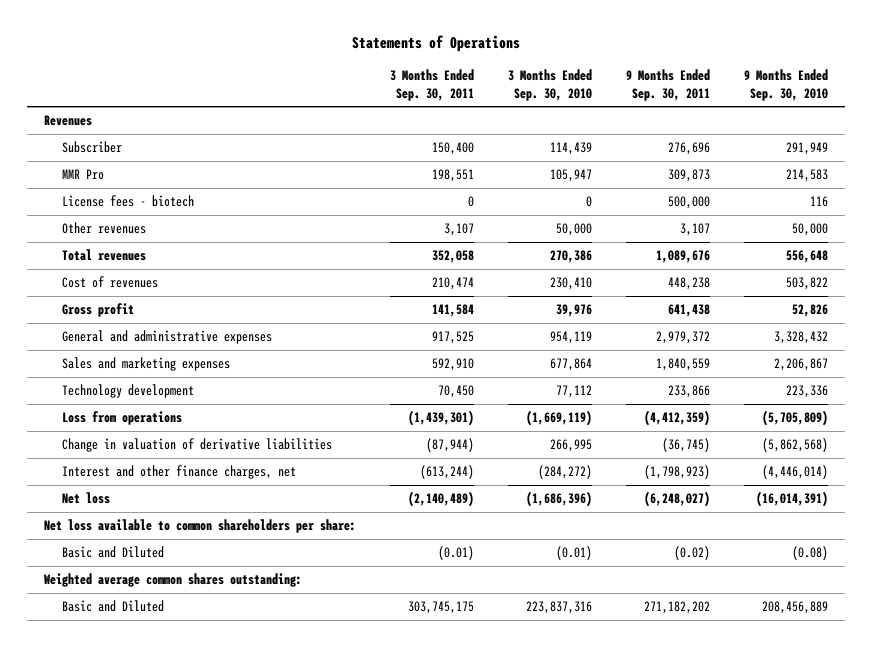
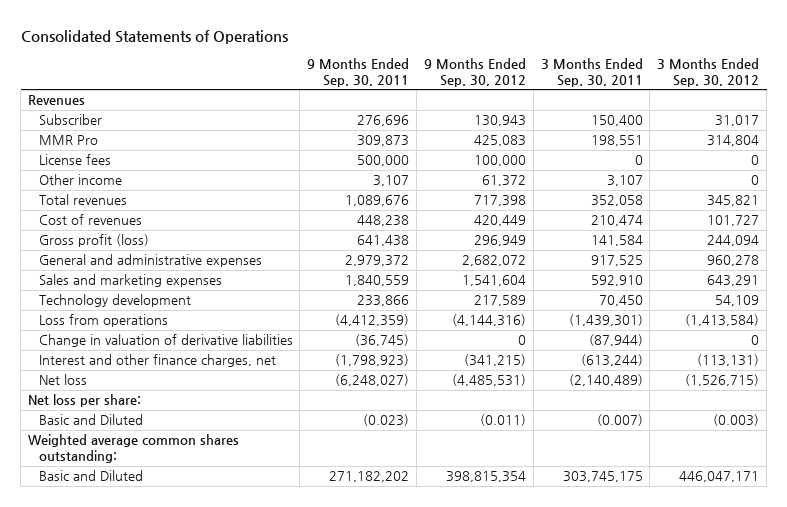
[352,35,521,53] Statements of Operations -> [20,29,288,44] Consolidated Statements of Operations
[508,69,593,101] 3 Months Ended Sep. 30, 2010 -> none
[744,69,829,101] 9 Months Ended Sep. 30, 2010 -> none
none -> [423,57,526,87] 9 Months Ended Sep. 30, 2012
none -> [657,57,760,87] 3 Months Ended Sep. 30, 2012
[62,195,195,208] License fees - biotech -> [38,154,111,166] License fees
[62,222,147,235] Other revenues -> [38,174,122,186] Other income
[62,303,135,318] Gross profit -> [38,234,149,248] Gross profit (loss)
[44,519,357,534] Net loss available to common shareholders per share: -> [28,394,142,408] Net loss per share:
[438,546,475,561] (0.01) -> [596,414,643,427] (0.007)
[674,546,711,561] (0.02) -> [363,414,410,427] (0.023)

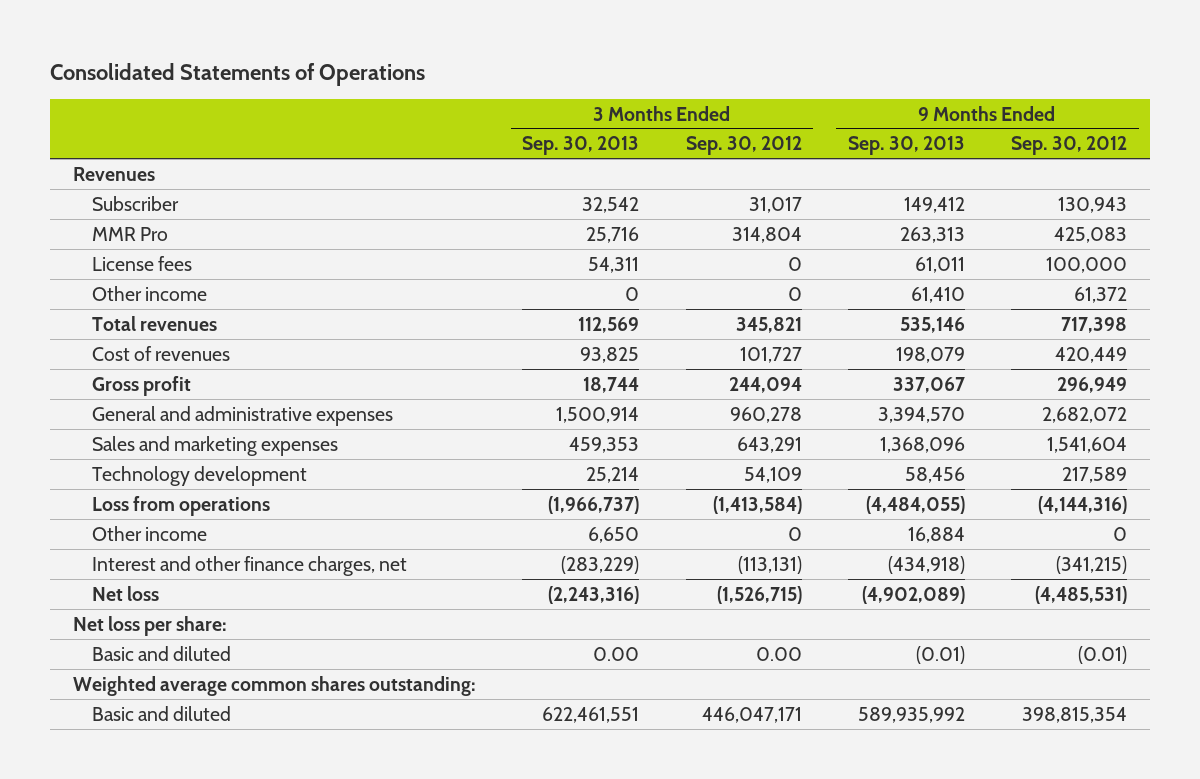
[307,57,410,87] 9 Months Ended Sep. 30, 2011 -> none
[540,57,643,87] 3 Months Ended Sep. 30, 2011 -> none
none -> [522,136,640,156] Sep. 30, 2013
none -> [847,136,965,156] Sep. 30, 2013
[38,234,149,248] Gross profit (loss) -> [92,375,192,396] Gross profit
[38,334,293,348] Change in valuation of derivative liabilities -> none
none -> [92,525,208,541] Other income
[38,414,143,426] Basic and Diluted -> [92,645,232,661] Basic and diluted
[479,414,526,427] (0.011) -> [1078,645,1128,664] (0.01)
[713,414,760,427] (0.003) -> [755,646,802,661] 0.00
[38,470,143,482] Basic and Diluted -> [92,705,232,721] Basic and diluted

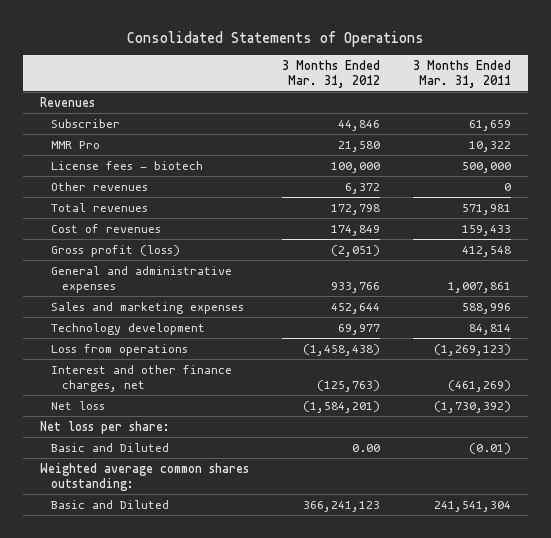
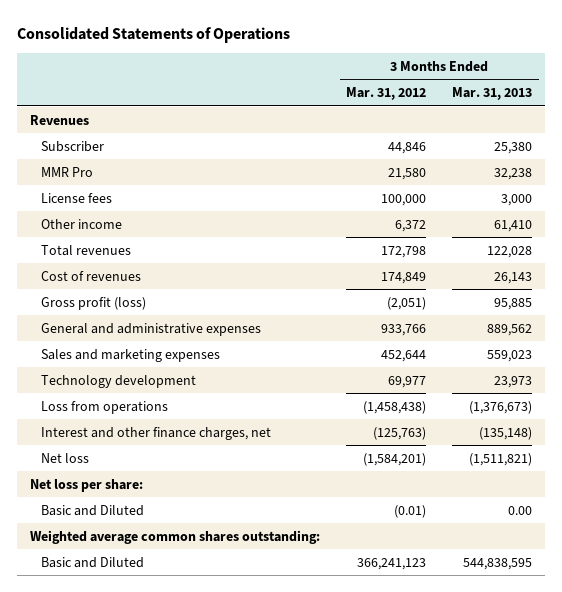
[413,60,512,88] 3 Months Ended Mar. 31, 2011 -> none
none -> [452,87,533,101] Mar. 31, 2013
[50,160,203,170] License fees - biotech -> [41,192,113,203] License fees
[50,181,148,191] Other revenues -> [41,218,123,229] Other income
[352,443,381,452] 0.00 -> [394,504,427,518] (0.01)

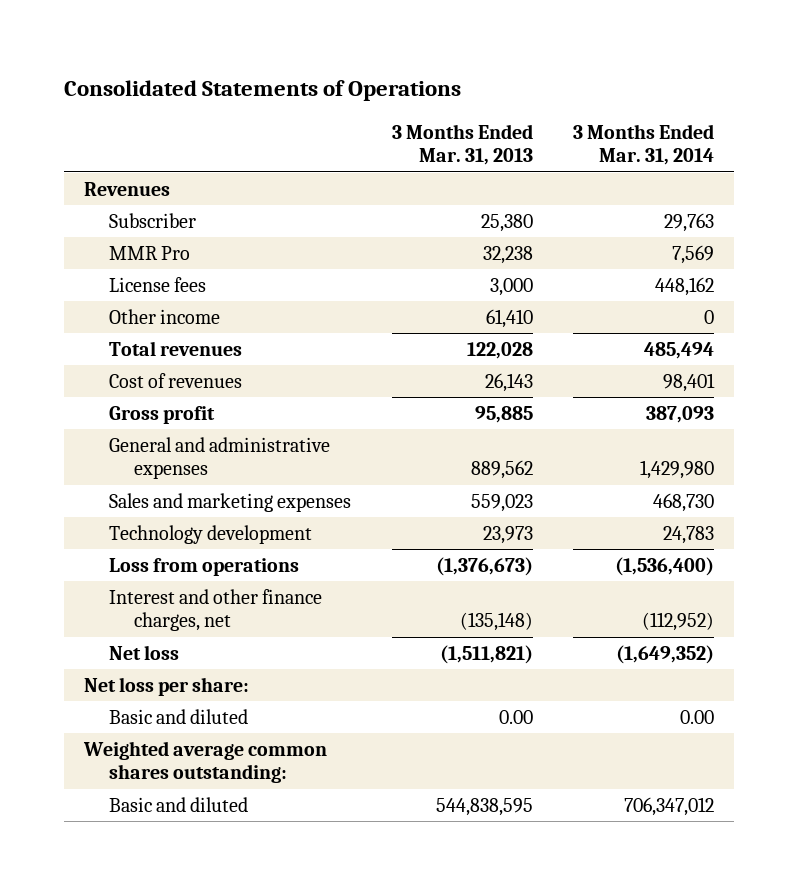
[346,87,427,101] Mar. 31, 2012 -> none
none -> [572,123,714,166] 3 Months Ended Mar. 31, 2014
[41,296,147,310] Gross profit (loss) -> [109,406,216,425] Gross profit
[41,504,145,516] Basic and Diluted -> [109,709,249,725] Basic and diluted
[41,556,145,568] Basic and Diluted -> [109,797,249,813] Basic and diluted

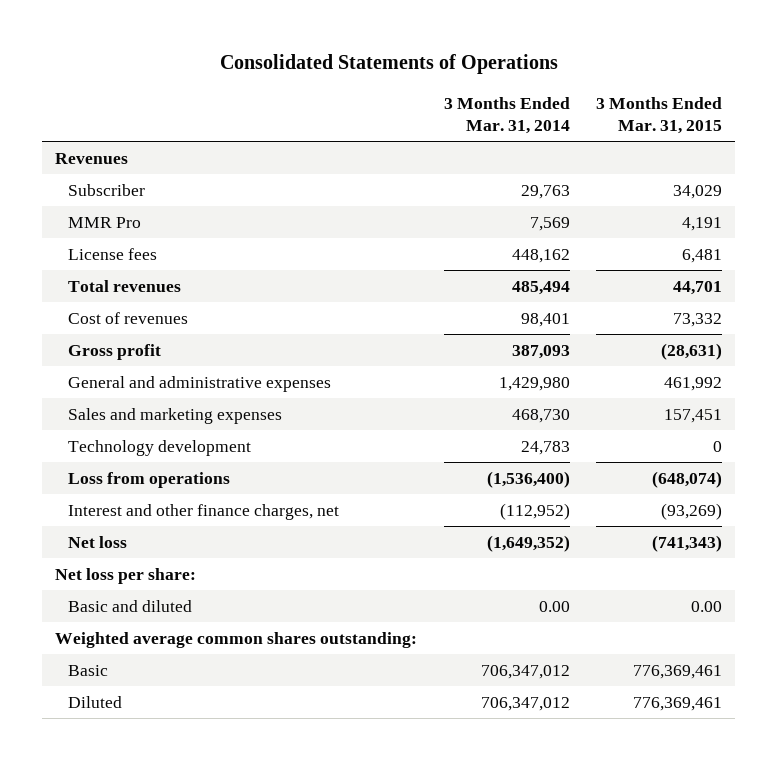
[391,123,533,166] 3 Months Ended Mar. 31, 2013 -> none
none -> [596,96,723,134] 3 Months Ended Mar. 31, 2015
[109,309,221,325] Other income -> none
none -> [67,664,108,676] Basic
[109,797,249,813] Basic and diluted -> [67,695,122,708] Diluted

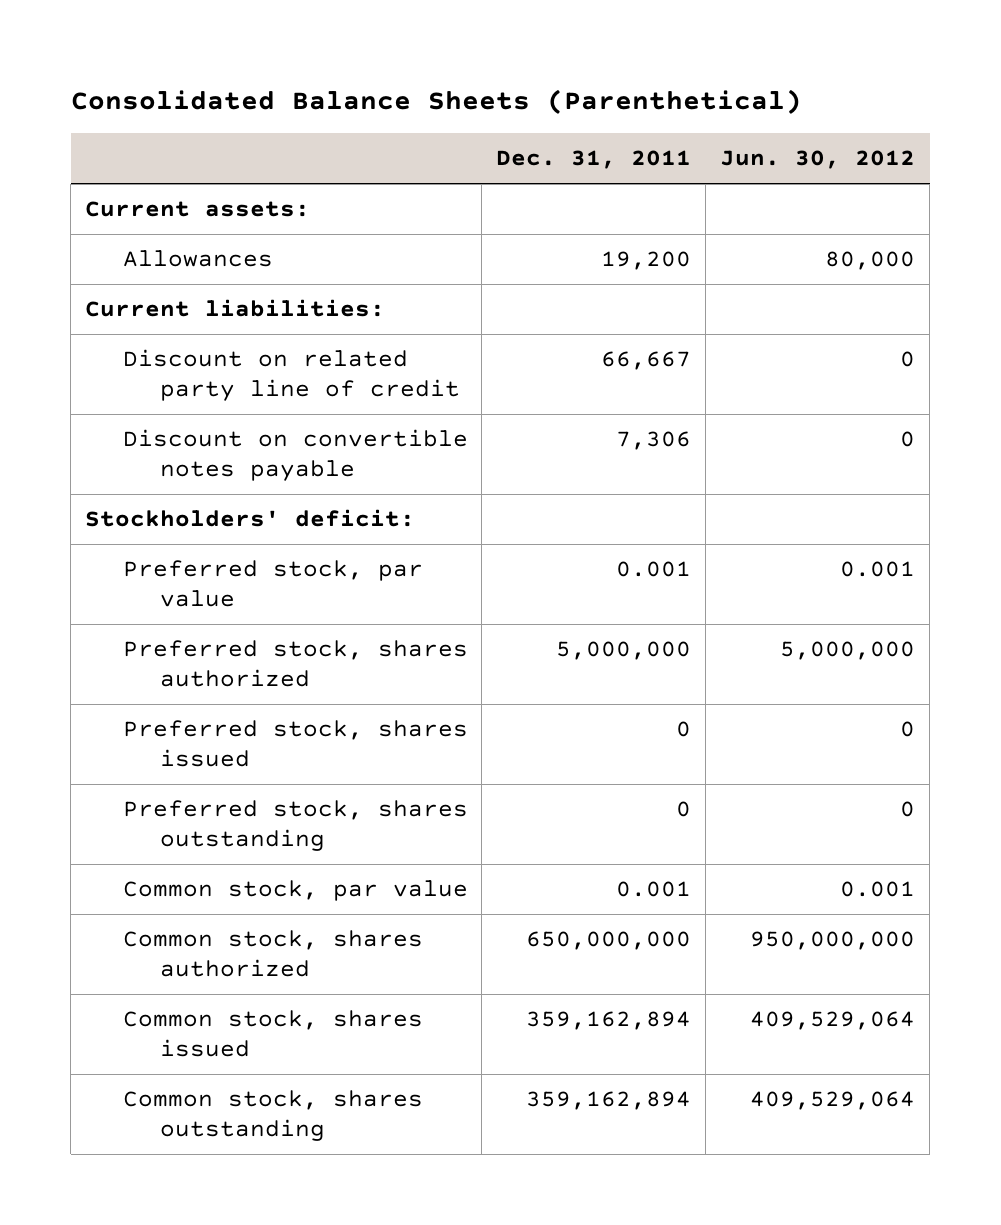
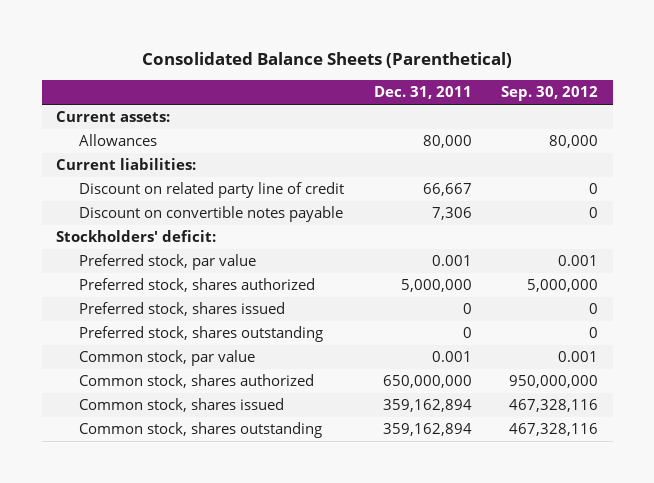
[720,150,916,170] Jun. 30, 2012 -> none
none -> [501,86,599,102] Sep. 30, 2012
[601,251,692,271] 19,200 -> [422,135,472,149] 80,000

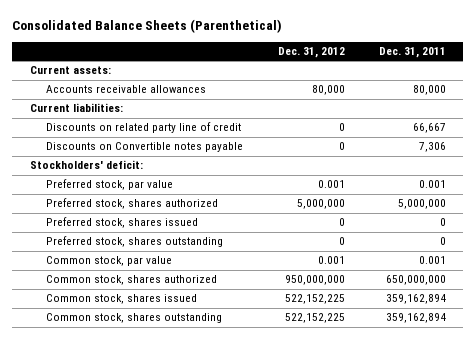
[501,86,599,102] Sep. 30, 2012 -> none
none -> [277,47,345,59] Dec. 31, 2012
[79,134,158,147] Allowances -> [46,85,207,94] Accounts receivable allowances
[79,182,345,199] Discount on related party line of credit -> [46,122,242,134] Discounts on related party line of credit
[79,206,344,223] Discount on convertible notes payable -> [46,142,244,153] Discounts on Convertible notes payable

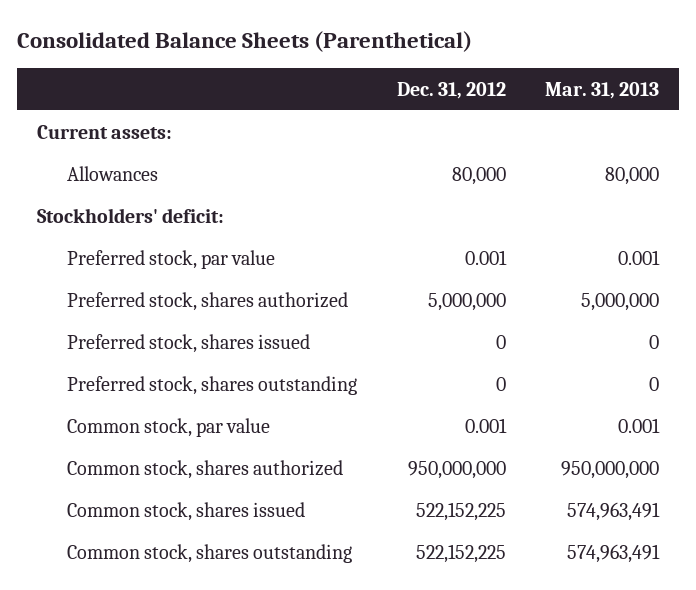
[379,47,447,59] Dec. 31, 2011 -> none
none -> [545,81,660,99] Mar. 31, 2013
[29,103,123,113] Current liabilities: -> none
[46,122,242,134] Discounts on related party line of credit -> none
[46,142,244,153] Discounts on Convertible notes payable -> none
[46,85,207,94] Accounts receivable allowances -> [66,165,158,181] Allowances

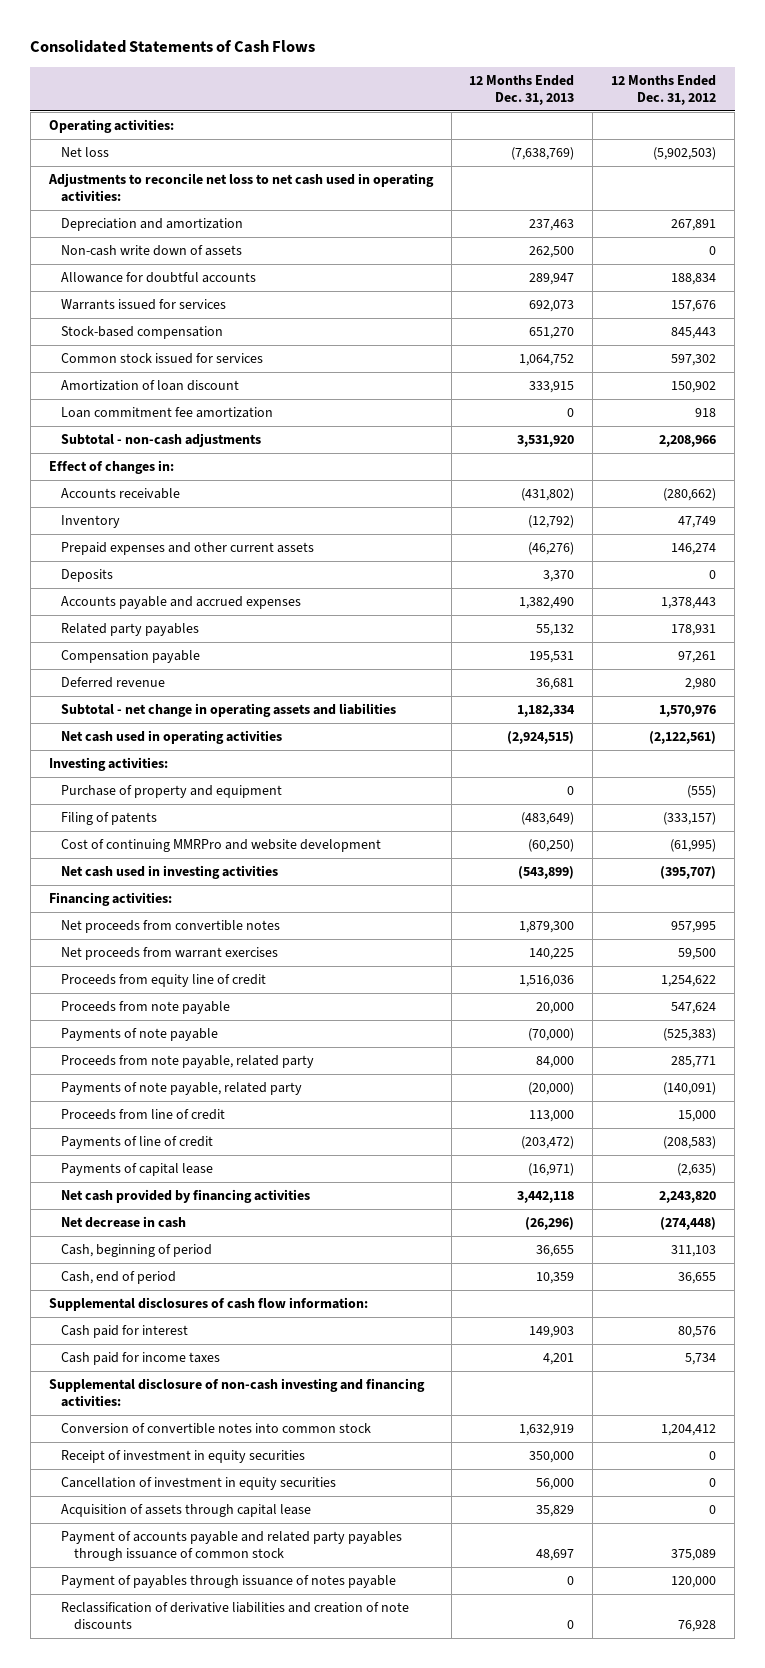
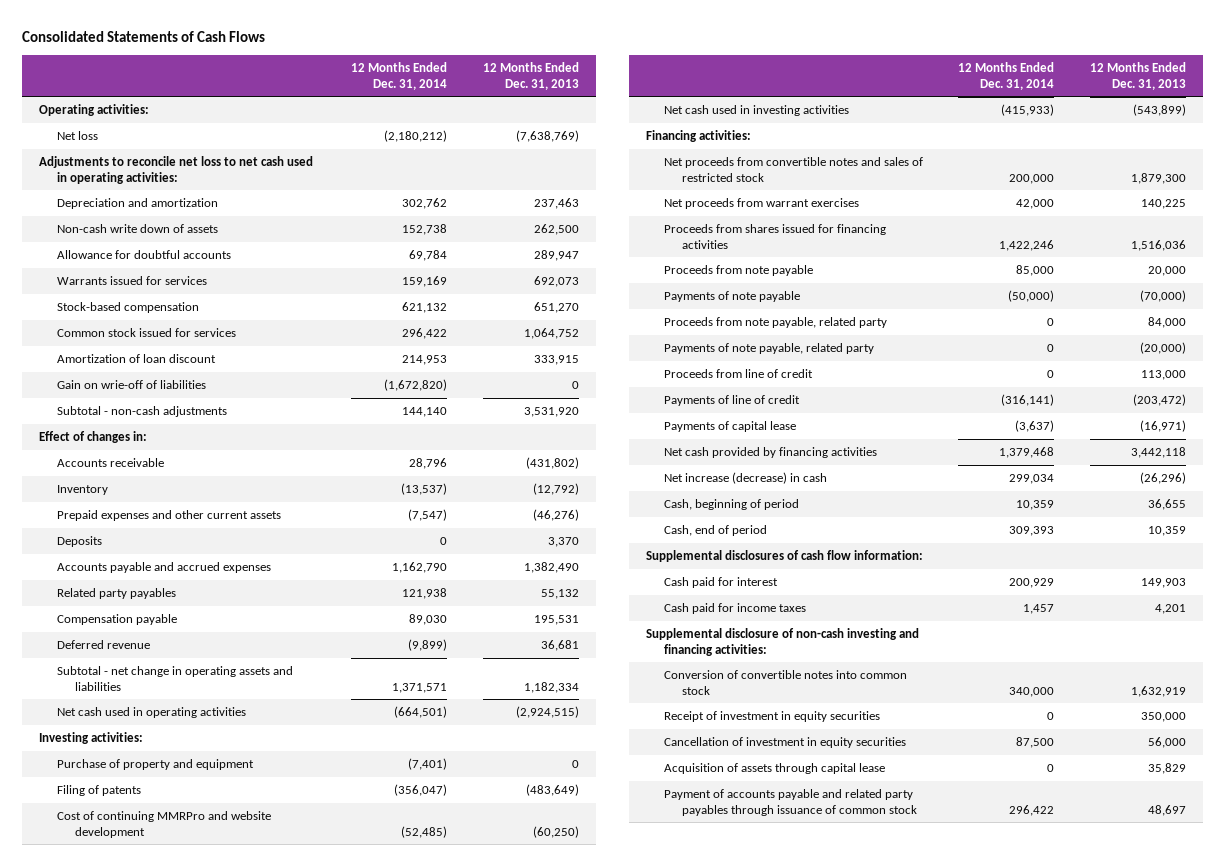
[611,74,717,105] 12 Months Ended Dec. 31, 2012 -> none
none -> [351,61,448,90] 12 Months Ended Dec. 31, 2014
[61,407,274,419] Loan commitment fee amortization -> none
none -> [57,380,207,390] Gain on wrie-off of liabilities
[61,920,281,934] Net proceeds from convertible notes -> [664,157,924,182] Net proceeds from convertible notes and sales of restricted stock
[61,974,267,988] Proceeds from equity line of credit -> [664,224,887,249] Proceeds from shares issued for financing activities
[61,1216,187,1229] Net decrease in cash -> [664,472,828,485] Net increase (decrease) in cash
[61,1575,397,1589] Payment of payables through issuance of notes payable -> none
[61,1602,410,1631] Reclassification of derivative liabilities and creation of note discounts -> none

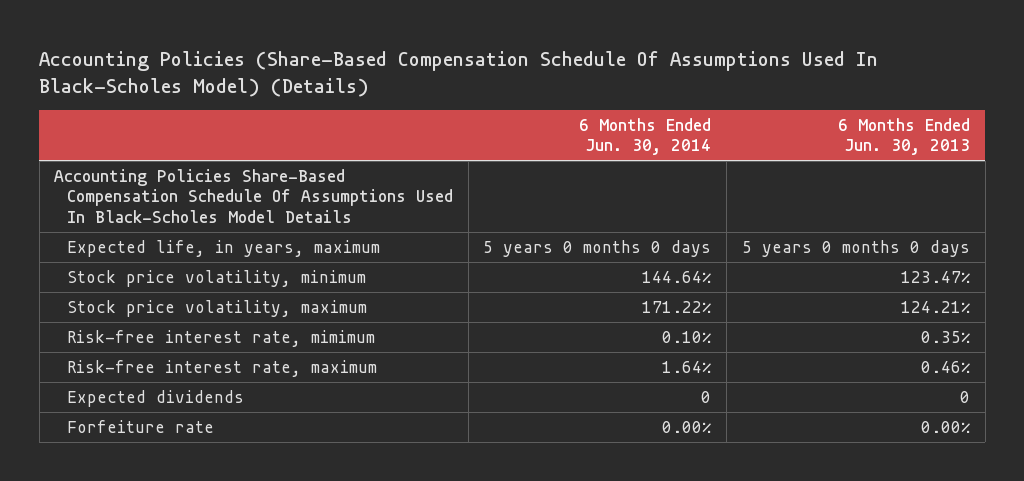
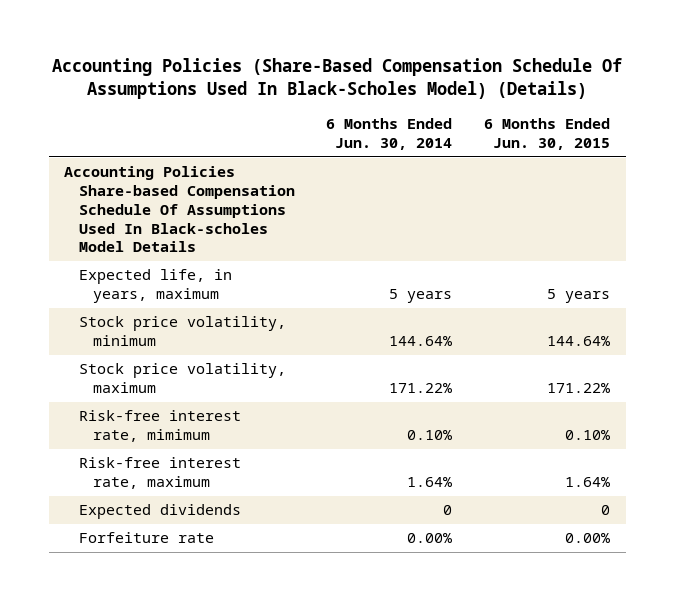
[837,117,970,156] 6 Months Ended Jun. 30, 2013 -> none
none -> [483,118,610,151] 6 Months Ended Jun. 30, 2015
[54,168,453,224] Accounting Policies Share-Based Compensation Schedule Of Assumptions Used In Black-Scholes Model Details -> [64,166,295,253] Accounting Policies Share-based Compensation Schedule Of Assumptions Used In Black-scholes Model Details
[483,239,712,257] 5 years 0 months 0 days -> [389,289,453,304] 5 years

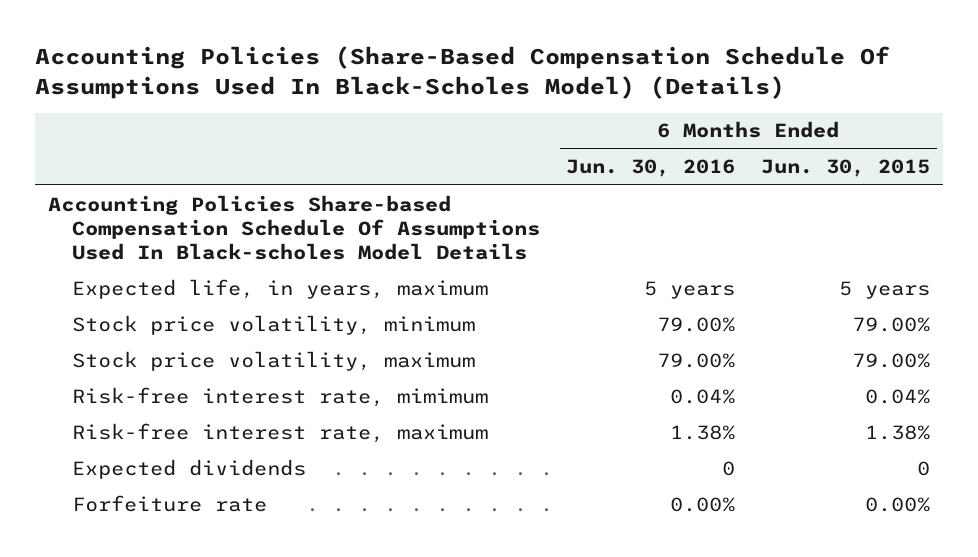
[326,118,453,151] 6 Months Ended Jun. 30, 2014 -> none
none -> [566,159,736,178] Jun. 30, 2016
[546,336,610,347] 144.64% -> [852,316,931,332] 79.00%
[546,383,610,394] 171.22% -> [852,352,931,368] 79.00%
[564,430,610,441] 0.10% -> [865,388,931,404] 0.04%
[564,477,610,488] 1.64% -> [865,424,931,440] 1.38%

